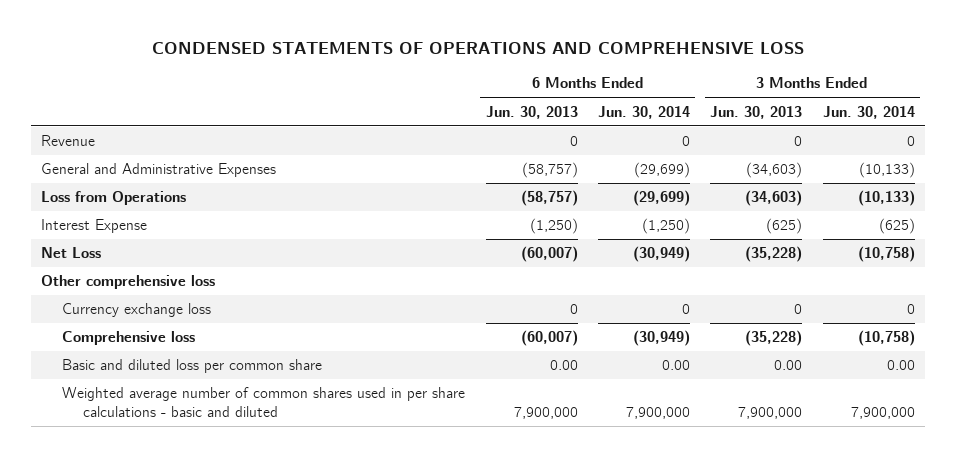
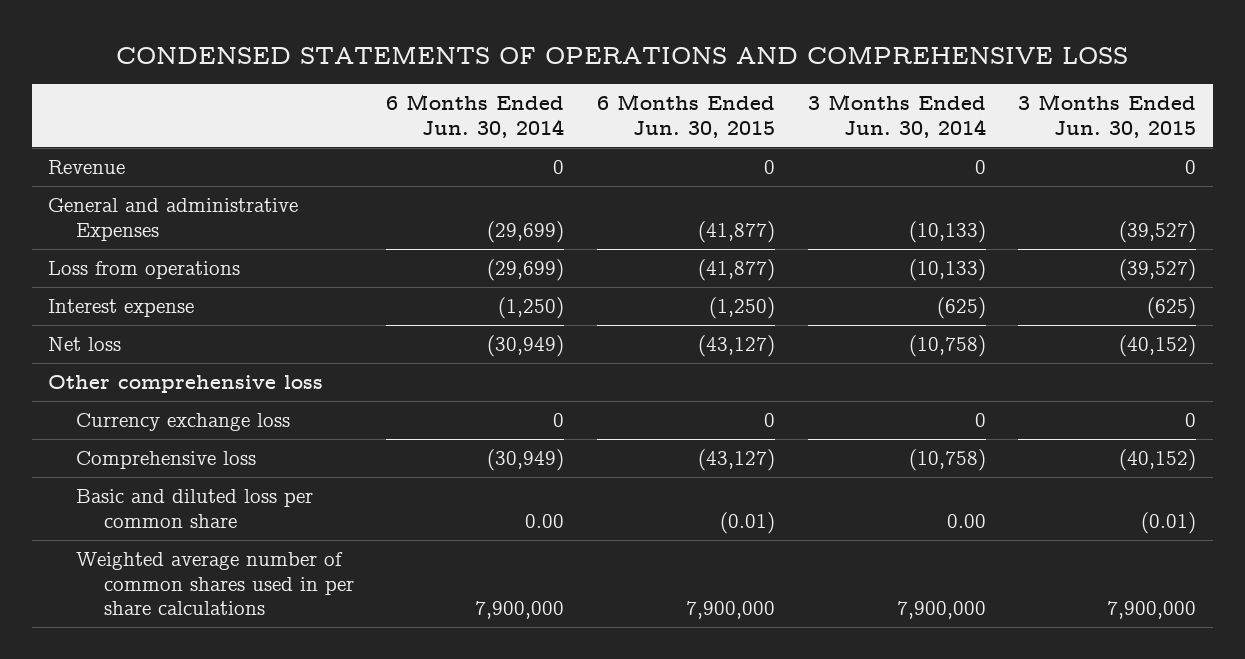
[485,105,578,119] Jun. 30, 2013 -> none
[710,105,803,119] Jun. 30, 2013 -> none
none -> [597,94,776,138] 6 Months Ended Jun. 30, 2015
none -> [1018,94,1197,138] 3 Months Ended Jun. 30, 2015
[40,163,276,178] General and Administrative Expenses -> [48,198,299,241] General and administrative Expenses
[40,191,186,206] Loss from Operations -> [48,261,241,280] Loss from operations
[40,219,147,234] Interest Expense -> [48,299,195,318] Interest expense
[40,247,101,259] Net Loss -> [48,337,122,352] Net loss
[62,387,466,417] Weighted average number of common shares used in per share calculations - basic and diluted -> [75,552,354,616] Weighted average number of common shares used in per share calculations

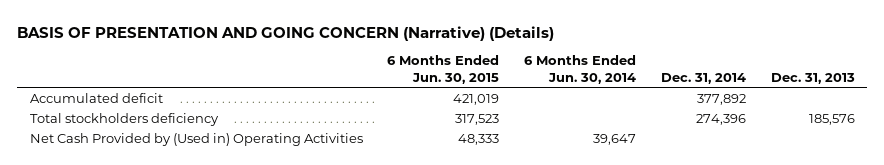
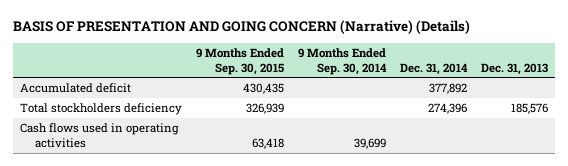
[387,55,500,84] 6 Months Ended Jun. 30, 2015 -> none
[524,55,637,84] 6 Months Ended Jun. 30, 2014 -> none
none -> [195,47,284,75] 9 Months Ended Sep. 30, 2015
none -> [297,47,387,75] 9 Months Ended Sep. 30, 2014
[29,132,363,146] Net Cash Provided by (Used in) Operating Activities -> [19,123,179,148] Cash flows used in operating activities

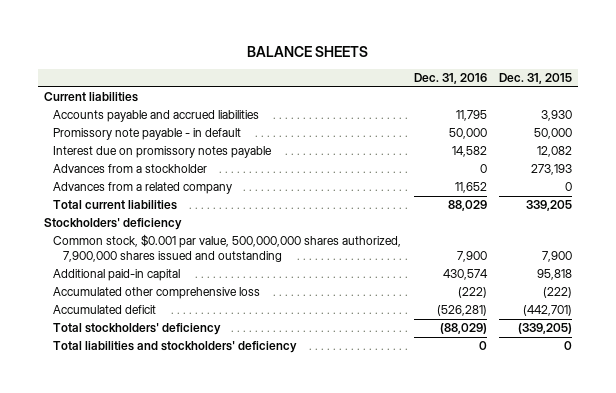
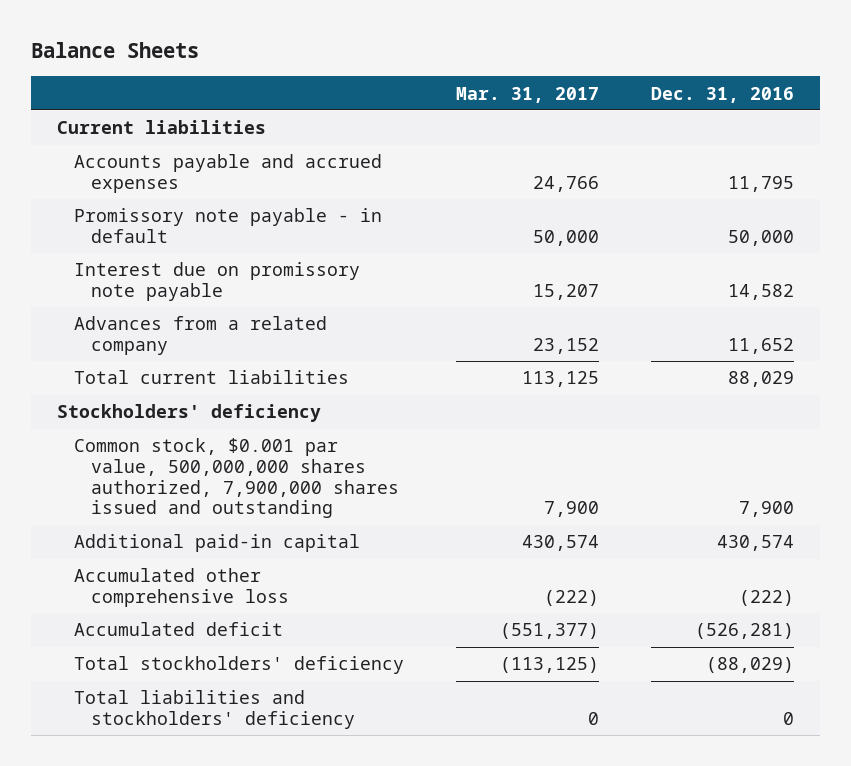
[246,45,368,57] BALANCE SHEETS -> [30,42,199,59] Balance Sheets
[499,73,573,85] Dec. 31, 2015 -> none
none -> [455,86,599,103] Mar. 31, 2017
[53,110,260,123] Accounts payable and accrued liabilities -> [73,154,382,193] Accounts payable and accrued expenses
[53,164,208,174] Advances from a stockholder -> none
[53,146,273,159] Interest due on promissory notes payable -> [73,262,360,301] Interest due on promissory note payable

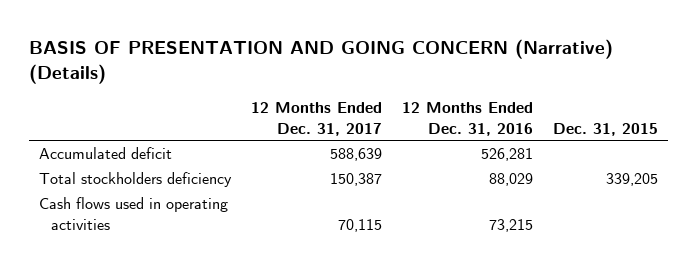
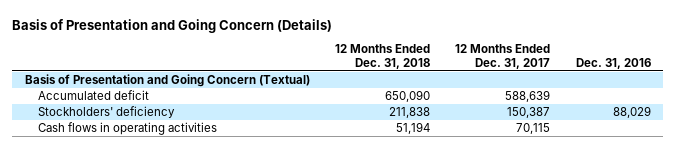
[29,39,614,84] BASIS OF PRESENTATION AND GOING CONCERN (Narrative) (Details) -> [12,18,333,33] Basis of Presentation and Going Concern (Details)
[401,101,533,136] 12 Months Ended Dec. 31, 2016 -> none
[552,122,658,136] Dec. 31, 2015 -> none
none -> [335,44,431,69] 12 Months Ended Dec. 31, 2018
none -> [575,57,651,69] Dec. 31, 2016
none -> [24,74,310,88] Basis of Presentation and Going Concern (Textual)
[39,171,233,187] Total stockholders deficiency -> [37,106,175,119] Stockholders' deficiency
[39,196,229,230] Cash flows used in operating activities -> [37,122,217,136] Cash flows in operating activities

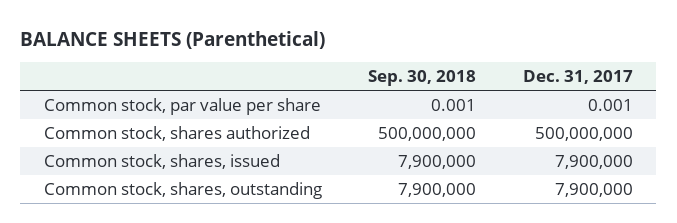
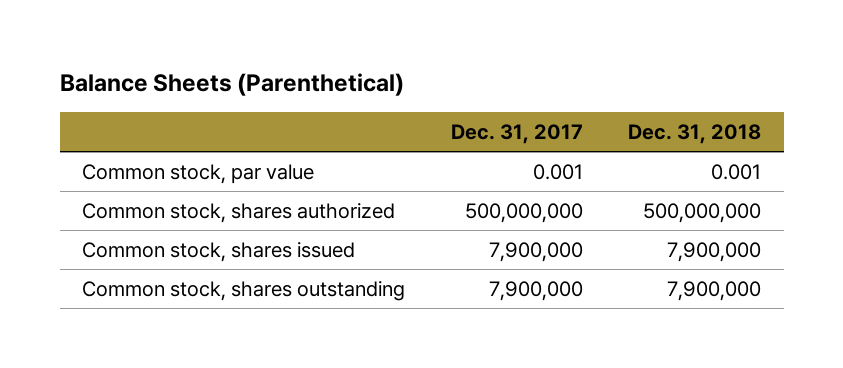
[20,30,326,49] BALANCE SHEETS (Parenthetical) -> [59,73,404,97] Balance Sheets (Parenthetical)
[368,70,477,87] Sep. 30, 2018 -> none
none -> [628,123,762,144] Dec. 31, 2018
[43,97,321,115] Common stock, par value per share -> [82,163,315,184] Common stock, par value
[43,153,280,169] Common stock, shares, issued -> [82,241,356,262] Common stock, shares issued
[43,181,322,199] Common stock, shares, outstanding -> [82,280,406,301] Common stock, shares outstanding

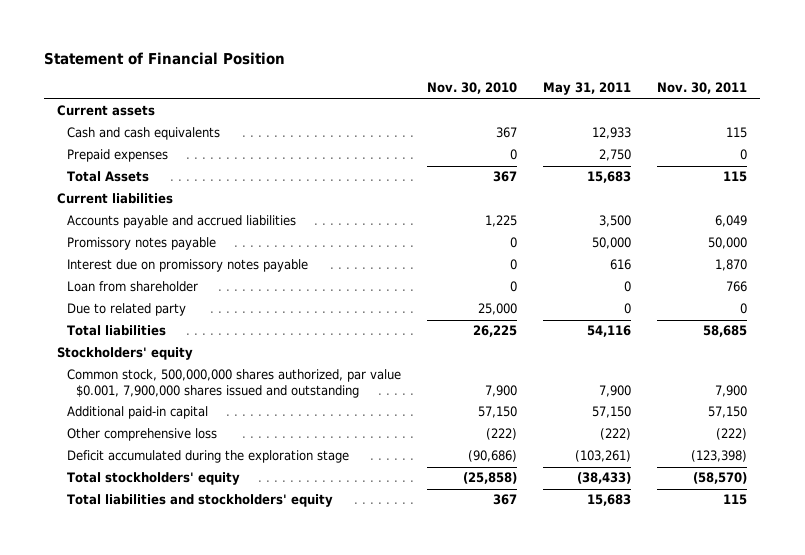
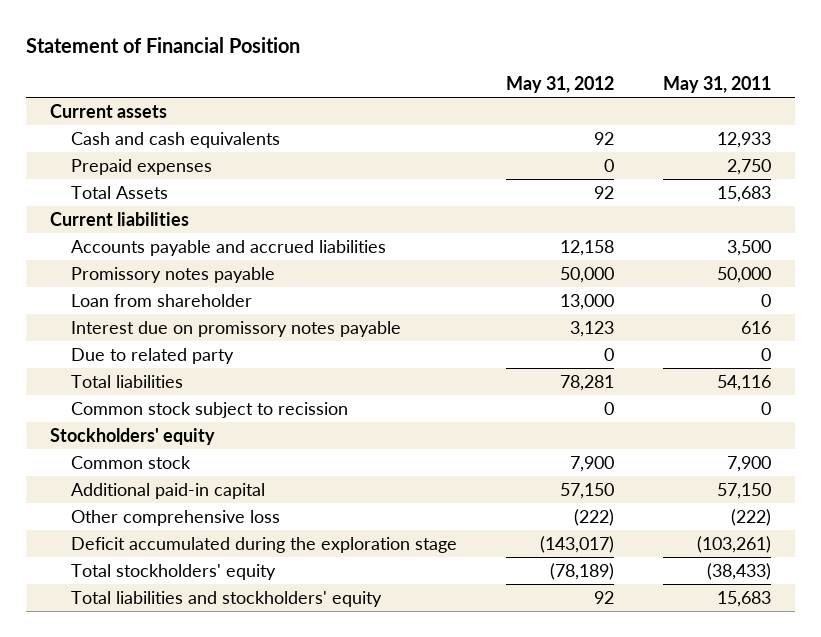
[426,82,517,95] Nov. 30, 2010 -> none
[657,82,748,95] Nov. 30, 2011 -> none
none -> [506,76,615,94] May 31, 2012
[66,259,308,273] Interest due on promissory notes payable -> [71,320,402,337] Interest due on promissory notes payable
none -> [71,401,349,418] Common stock subject to recission
[66,369,401,399] Common stock, 500,000,000 shares authorized, par value $0.001, 7,900,000 shares issued and outstanding -> [71,455,192,469] Common stock

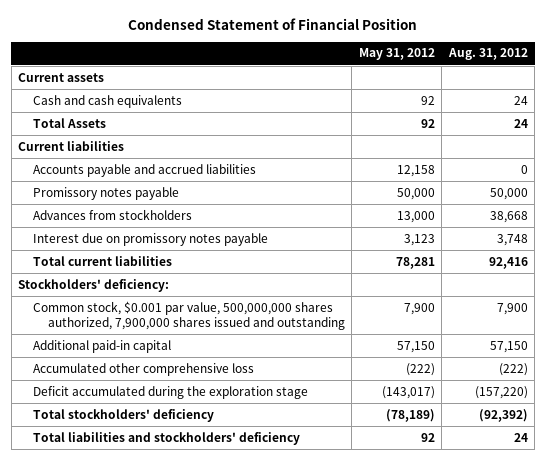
[25,37,300,54] Statement of Financial Position -> [127,17,417,30] Condensed Statement of Financial Position
[662,76,771,94] May 31, 2011 -> none
none -> [447,48,528,61] Aug. 31, 2012
[71,158,213,175] Prepaid expenses -> none
[71,293,253,307] Loan from shareholder -> [33,208,193,220] Advances from stockholders
[71,347,235,364] Due to related party -> none
[71,401,349,418] Common stock subject to recission -> none
[71,374,184,388] Total liabilities -> [33,255,173,266] Total current liabilities
[50,427,216,445] Stockholders' equity -> [18,278,170,292] Stockholders' deficiency:
[71,455,192,469] Common stock -> [33,300,345,330] Common stock, $0.001 par value, 500,000,000 shares authorized, 7,900,000 shares issued and outstanding
[71,509,281,526] Other comprehensive loss -> [33,362,255,376] Accumulated other comprehensive loss
[71,563,277,580] Total stockholders' equity -> [33,408,215,422] Total stockholders' deficiency
[71,590,383,607] Total liabilities and stockholders' equity -> [33,431,301,445] Total liabilities and stockholders' deficiency

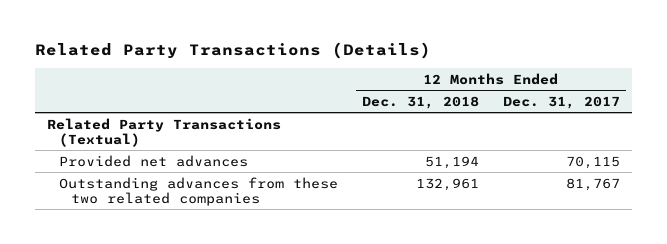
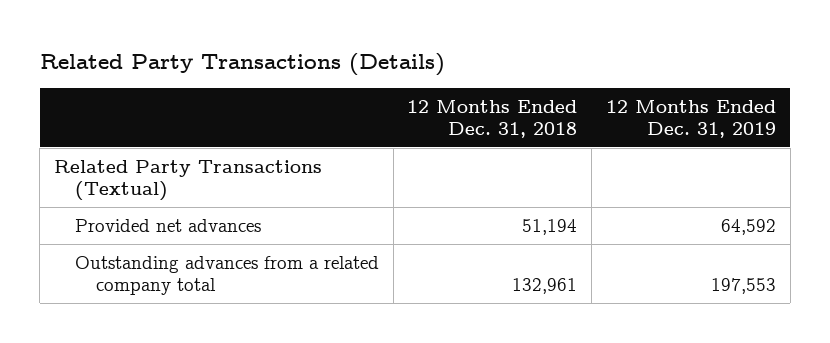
[503,95,621,109] Dec. 31, 2017 -> none
none -> [606,99,777,139] 12 Months Ended Dec. 31, 2019
[58,176,338,206] Outstanding advances from these two related companies -> [74,255,379,296] Outstanding advances from a related company total

